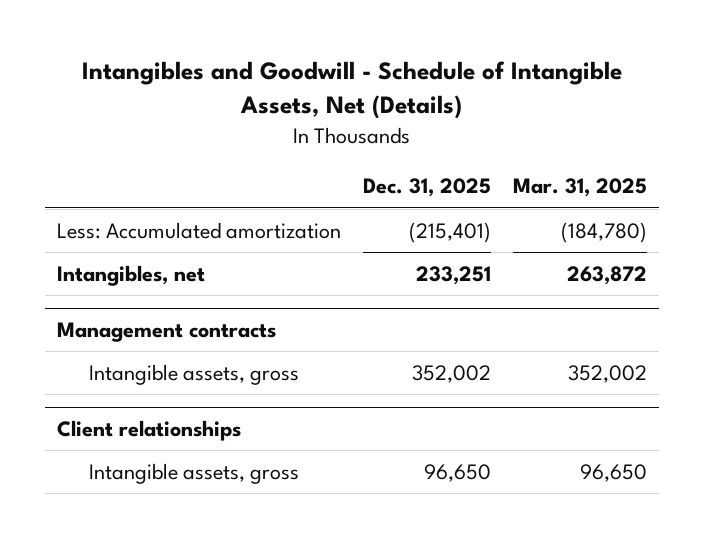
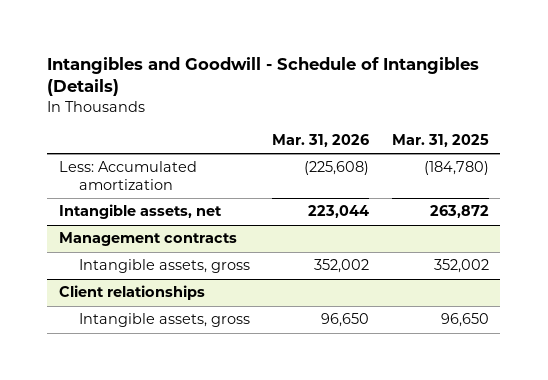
[82,61,623,120] Intangibles and Goodwill - Schedule of Intangible Assets, Net (Details) -> [47,56,480,97] Intangibles and Goodwill - Schedule of Intangibles (Details)
[363,178,492,198] Dec. 31, 2025 -> none
none -> [272,133,370,147] Mar. 31, 2026
[56,264,205,286] Intangibles, net -> [58,204,222,220] Intangible assets, net

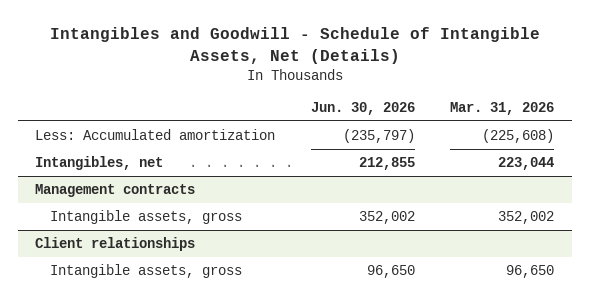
[47,56,480,97] Intangibles and Goodwill - Schedule of Intangibles (Details) -> [49,27,540,65] Intangibles and Goodwill - Schedule of Intangible Assets, Net (Details)
[392,133,490,147] Mar. 31, 2025 -> none
none -> [310,102,415,116] Jun. 30, 2026
[58,204,222,220] Intangible assets, net -> [35,156,164,171] Intangibles, net

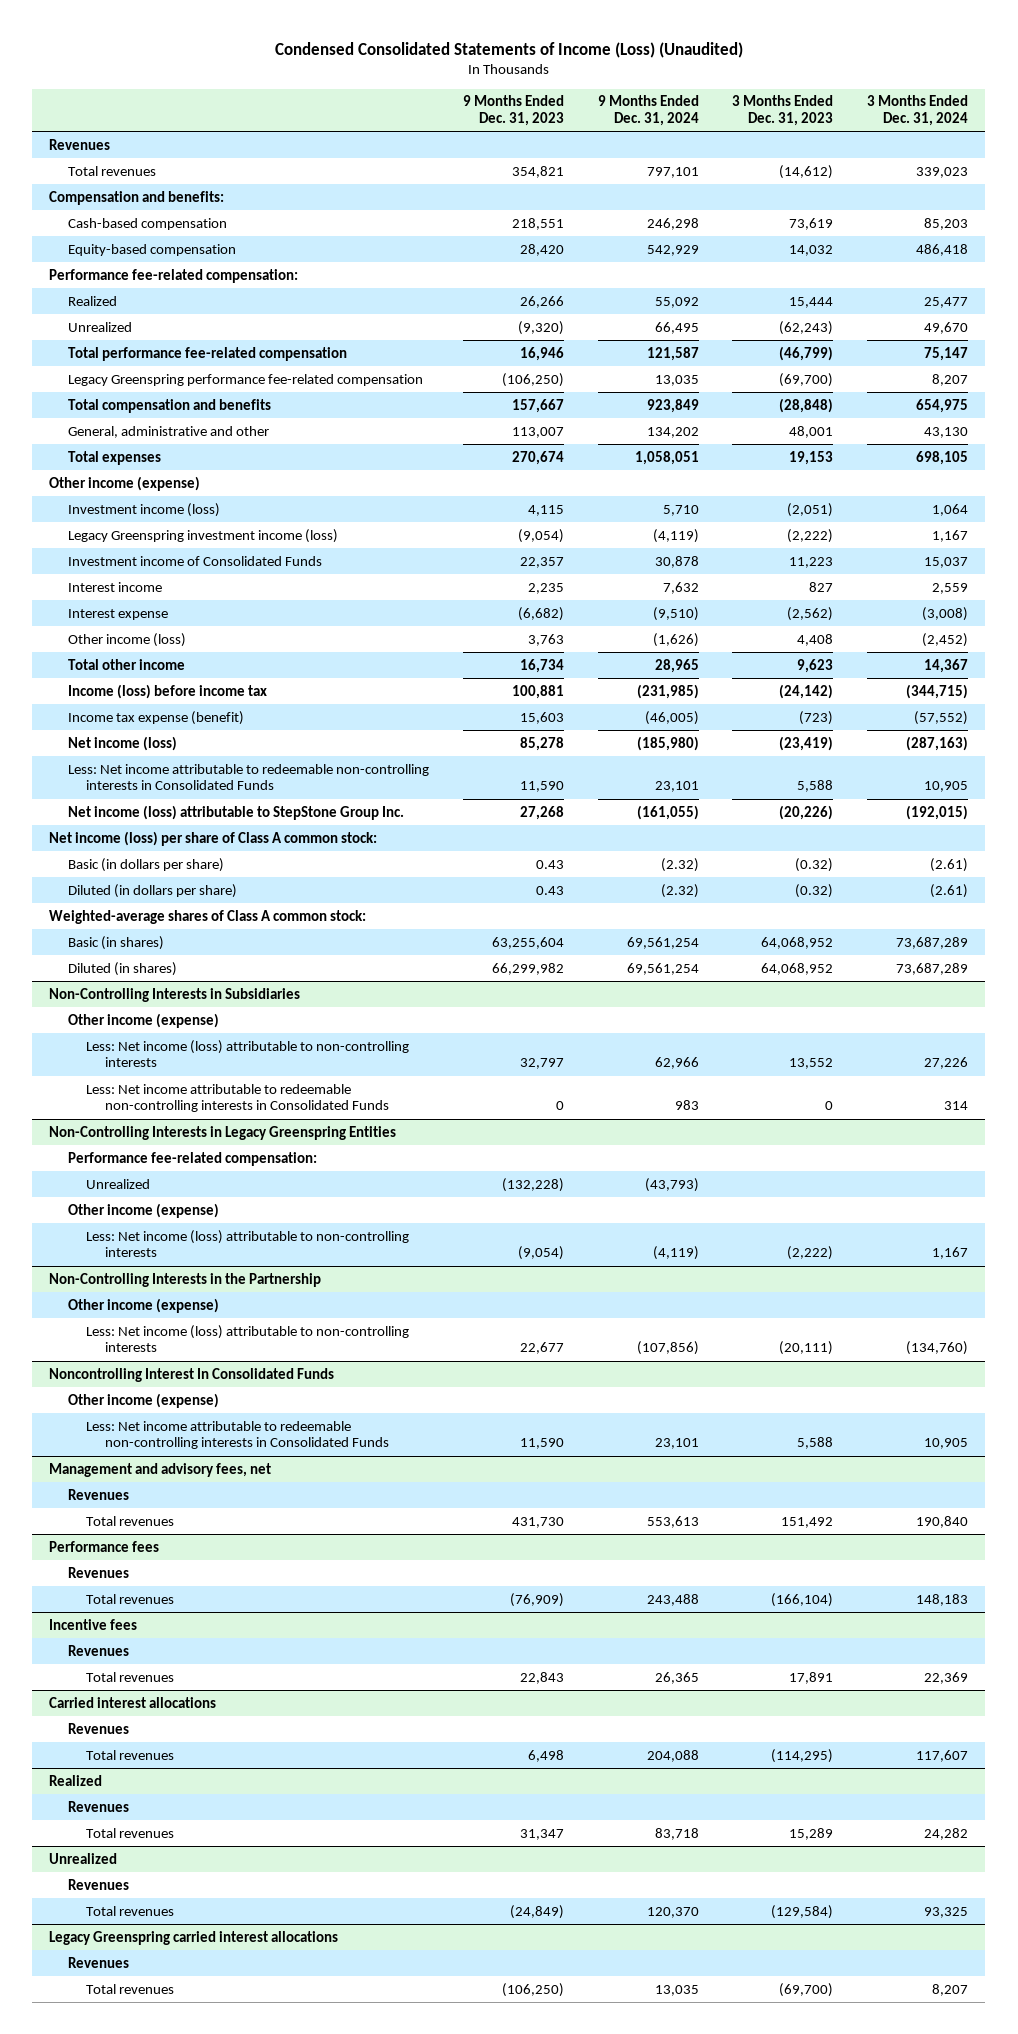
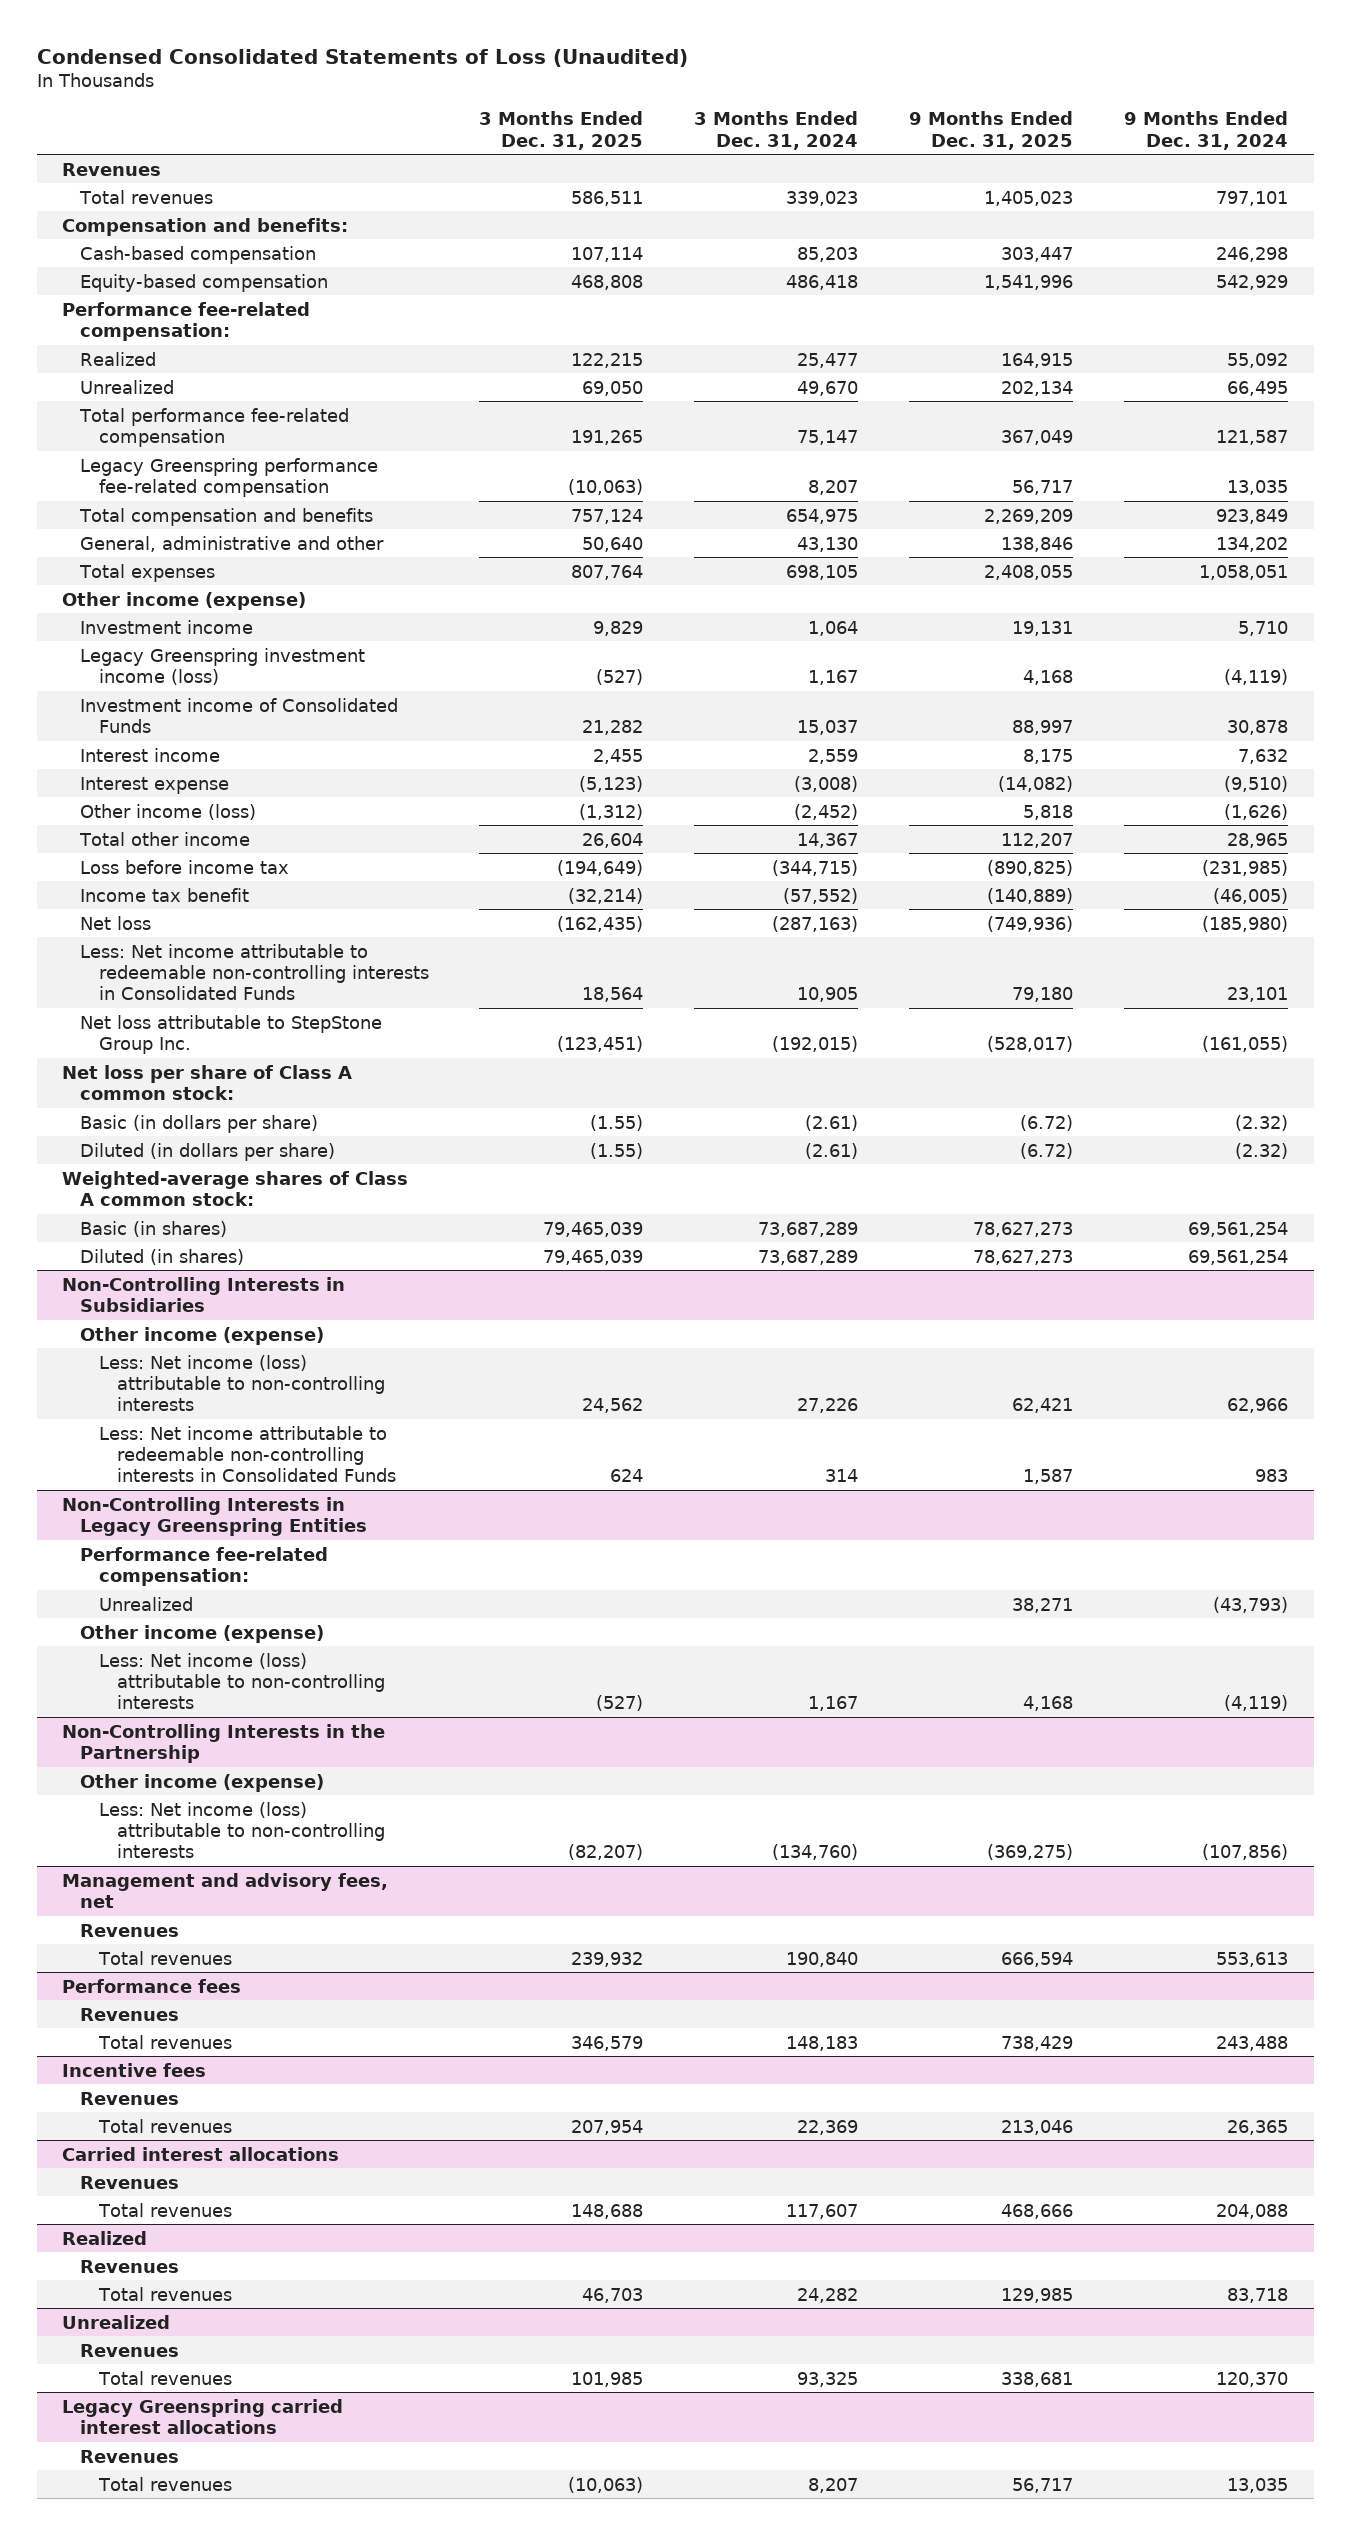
[274,41,743,58] Condensed Consolidated Statements of Income (Loss) (Unaudited) -> [36,48,688,67] Condensed Consolidated Statements of Loss (Unaudited)
[462,95,564,127] 9 Months Ended Dec. 31, 2023 -> none
[732,95,834,127] 3 Months Ended Dec. 31, 2023 -> none
none -> [479,111,644,150] 3 Months Ended Dec. 31, 2025
none -> [909,111,1074,150] 9 Months Ended Dec. 31, 2025
[67,502,220,517] Investment income (loss) -> [80,619,254,634] Investment income
[67,683,267,699] Income (loss) before income tax -> [80,859,290,874] Loss before income tax
[67,710,244,725] Income tax expense (benefit) -> [80,887,250,902] Income tax benefit
[67,735,177,751] Net income (loss) -> [80,915,152,930] Net loss
[67,804,404,820] Net income (loss) attributable to StepStone Group Inc. -> [80,1014,383,1054] Net loss attributable to StepStone Group Inc.
[49,830,378,846] Net income (loss) per share of Class A common stock: -> [62,1064,353,1100] Net loss per share of Class A common stock:
[49,1367,335,1382] Noncontrolling Interest In Consolidated Funds -> none
[67,1392,219,1408] Other income (expense) -> none
[86,1420,389,1450] Less: Net income attributable to redeemable non-controlling interests in Consolidated Funds -> none

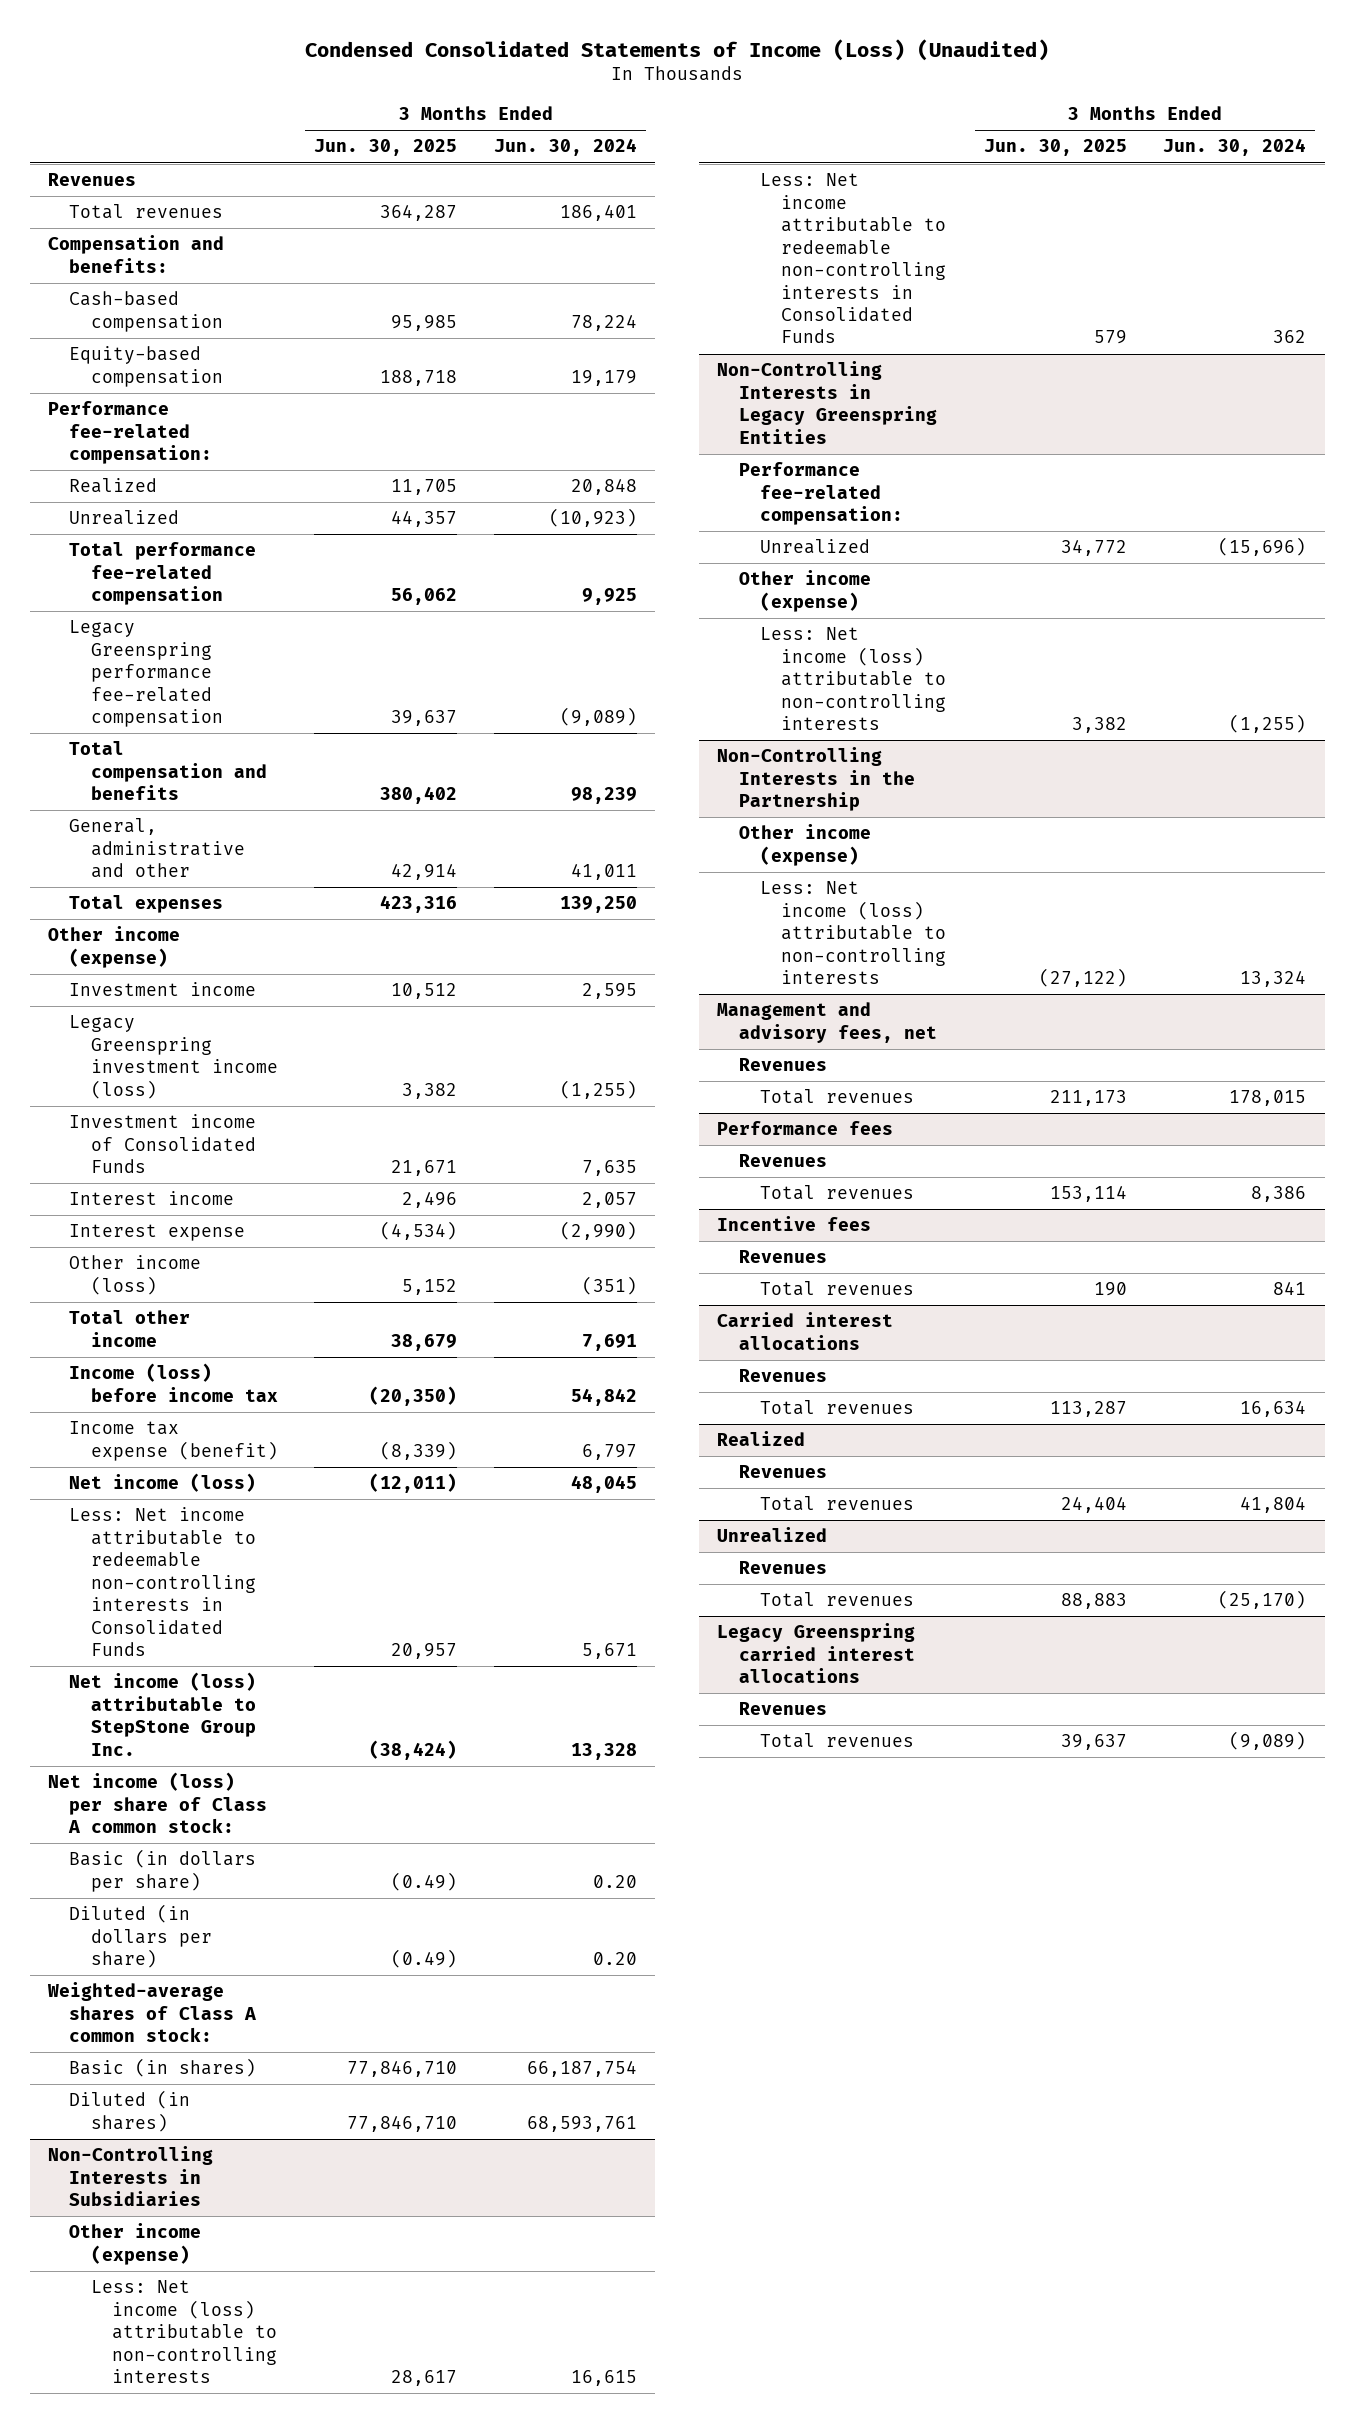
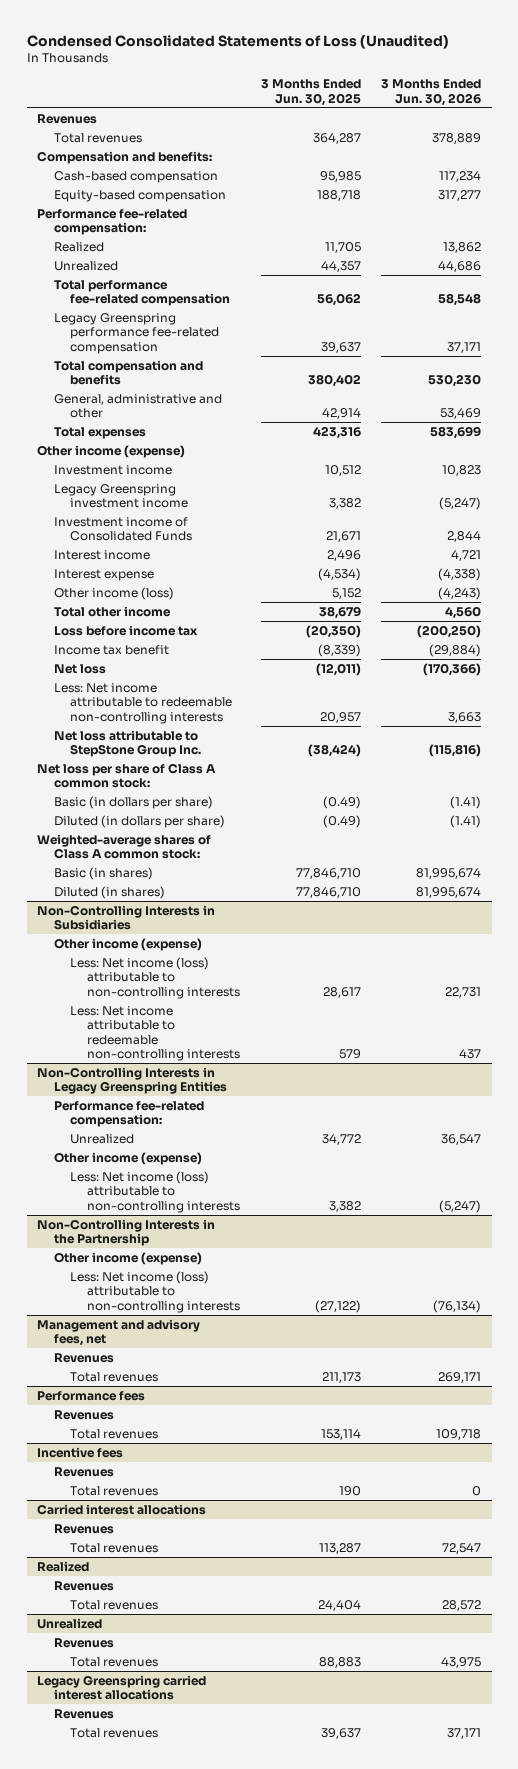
[305,38,1050,61] Condensed Consolidated Statements of Income (Loss) (Unaudited) -> [26,34,449,49] Condensed Consolidated Statements of Loss (Unaudited)
[493,138,637,157] Jun. 30, 2024 -> none
none -> [381,79,482,106] 3 Months Ended Jun. 30, 2026
[69,1015,278,1099] Legacy Greenspring investment income (loss) -> [53,483,189,509] Legacy Greenspring investment income
[69,1363,278,1402] Income (loss) before income tax -> [53,624,198,636] Loss before income tax
[69,1421,278,1461] Income tax expense (benefit) -> [53,644,169,655] Income tax benefit
[69,1473,257,1493] Net income (loss) -> [53,663,106,674] Net loss
[69,1507,256,1656] Less: Net income attributable to redeemable non-controlling interests in Consolidated Funds -> [53,682,233,724] Less: Net income attributable to redeemable non-controlling interests
[69,1672,257,1756] Net income (loss) attributable to StepStone Group Inc. -> [53,729,202,758] Net loss attributable to StepStone Group Inc.
[47,1772,268,1834] Net income (loss) per share of Class A common stock: -> [37,762,217,789] Net loss per share of Class A common stock:
[760,173,947,344] Less: Net income attributable to redeemable non-controlling interests in Consolidated Funds -> [70,1005,240,1061] Less: Net income attributable to redeemable non-controlling interests

